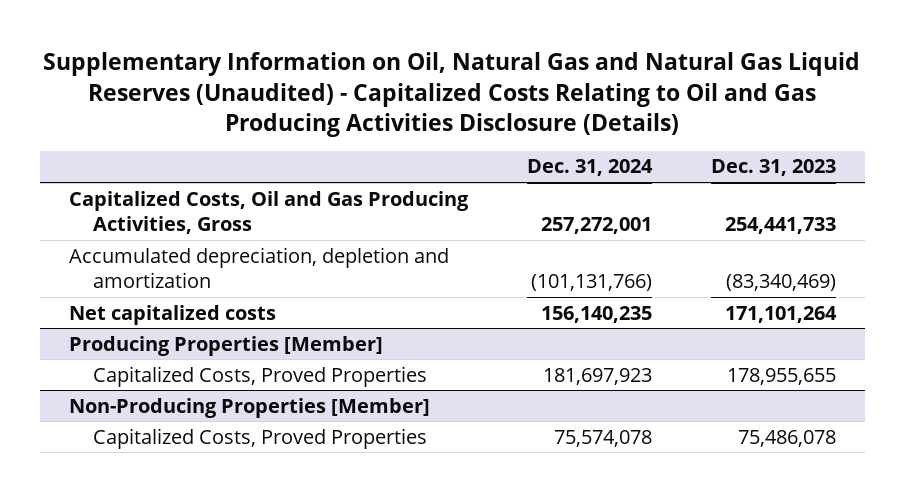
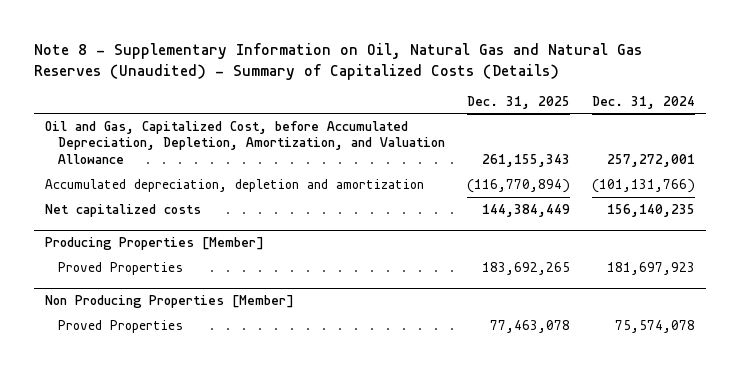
[43,52,861,138] Supplementary Information on Oil, Natural Gas and Natural Gas Liquid Reserves (Unaudited) - Capitalized Costs Relating to Oil and Gas Producing Activities Disclosure (Details) -> [33,42,642,80] Note 8 - Supplementary Information on Oil, Natural Gas and Natural Gas Reserves (Unaudited) - Summary of Capitalized Costs (Details)
[710,159,836,177] Dec. 31, 2023 -> none
none -> [466,95,570,109] Dec. 31, 2025
[69,190,470,234] Capitalized Costs, Oil and Gas Producing Activities, Gross -> [45,120,445,165] Oil and Gas, Capitalized Cost, before Accumulated Depreciation, Depletion, Amortization, and Valuation Allowance
[92,365,427,387] Capitalized Costs, Proved Properties -> [57,261,183,275] Proved Properties
[69,397,431,418] Non-Producing Properties [Member] -> [45,295,295,309] Non Producing Properties [Member]
[92,427,427,449] Capitalized Costs, Proved Properties -> [57,319,183,333] Proved Properties

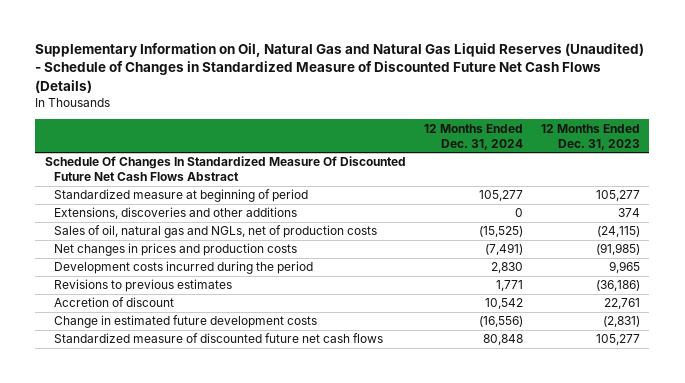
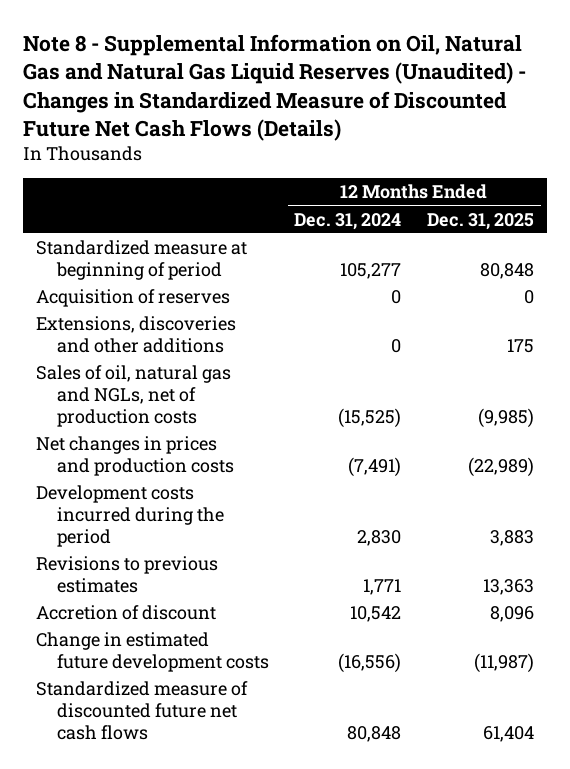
[35,42,645,94] Supplementary Information on Oil, Natural Gas and Natural Gas Liquid Reserves (Unaudited) - Schedule of Changes in Standardized Measure of Discounted Future Net Cash Flows (Details) -> [23,34,527,141] Note 8 - Supplemental Information on Oil, Natural Gas and Natural Gas Liquid Reserves (Unaudited) - Changes in Standardized Measure of Discounted Future Net Cash Flows (Details)
[541,123,641,150] 12 Months Ended Dec. 31, 2023 -> none
none -> [427,212,535,230] Dec. 31, 2025
[44,156,406,182] Schedule Of Changes In Standardized Measure Of Discounted Future Net Cash Flows Abstract -> none
none -> [36,289,231,308] Acquisition of reserves

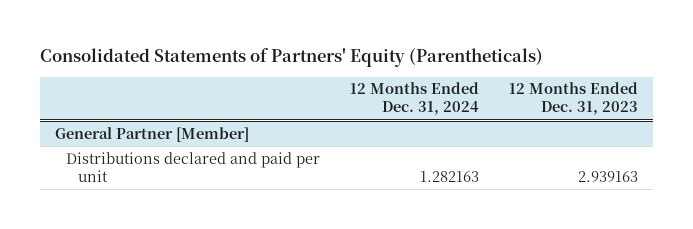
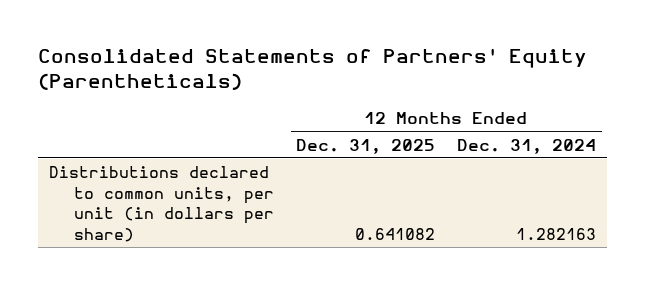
[508,82,638,116] 12 Months Ended Dec. 31, 2023 -> none
none -> [296,138,436,154] Dec. 31, 2025
[54,126,249,142] General Partner [Member] -> none
[66,151,321,182] Distributions declared and paid per unit -> [49,166,275,242] Distributions declared to common units, per unit (in dollars per share)

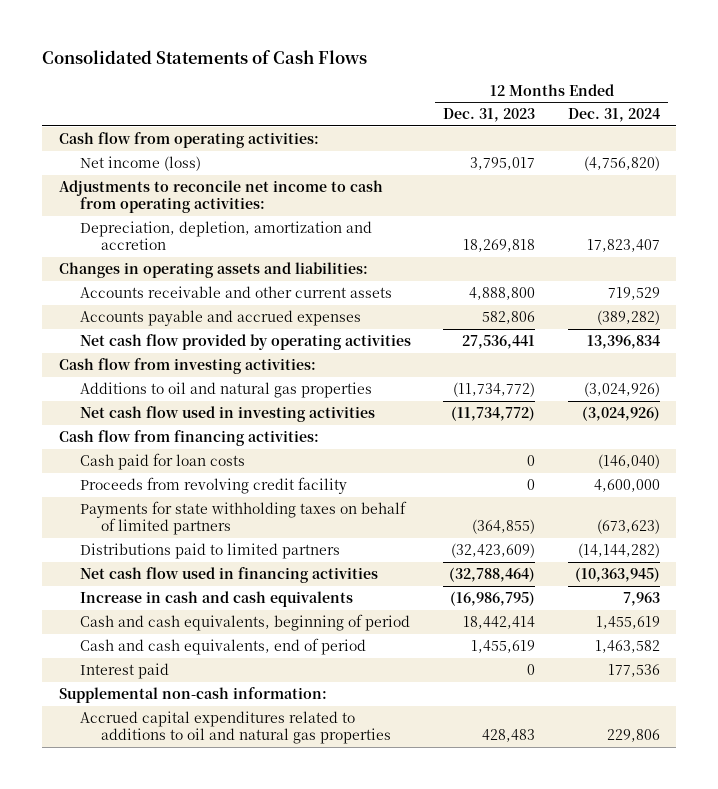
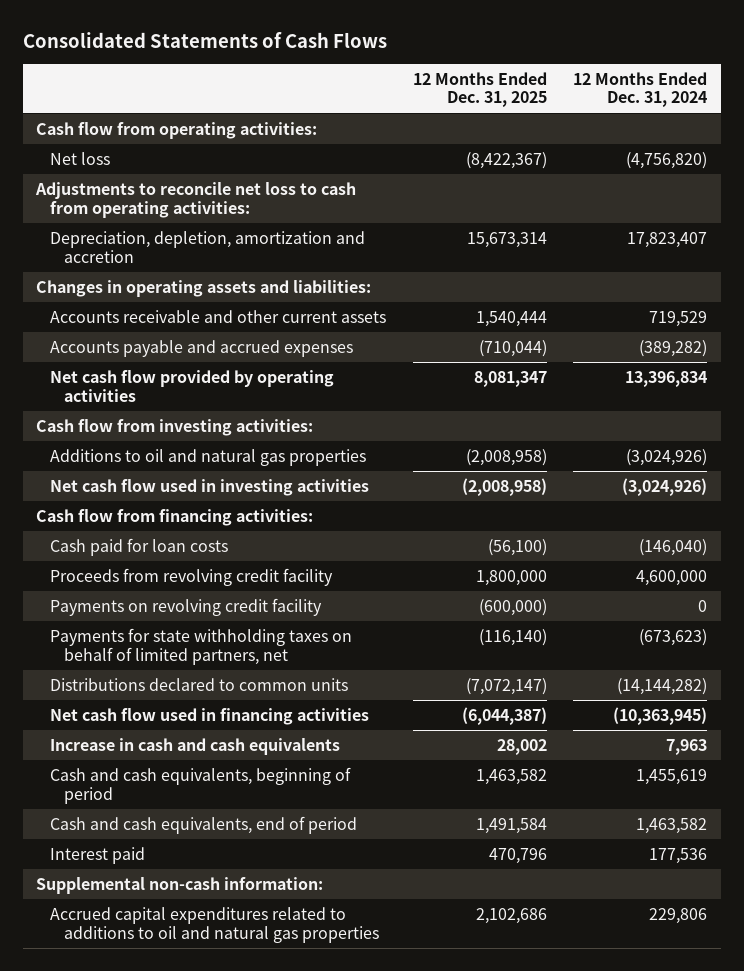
[443,108,536,123] Dec. 31, 2023 -> none
none -> [412,71,547,108] 12 Months Ended Dec. 31, 2025
[79,155,201,171] Net income (loss) -> [50,151,111,165] Net loss
[58,179,383,214] Adjustments to reconcile net income to cash from operating activities: -> [35,181,357,218] Adjustments to reconcile net loss to cash from operating activities:
none -> [50,597,323,616] Payments on revolving credit facility
[79,500,407,536] Payments for state withholding taxes on behalf of limited partners -> [50,627,353,665] Payments for state withholding taxes on behalf of limited partners, net
[79,542,340,559] Distributions paid to limited partners -> [50,677,349,691] Distributions declared to common units

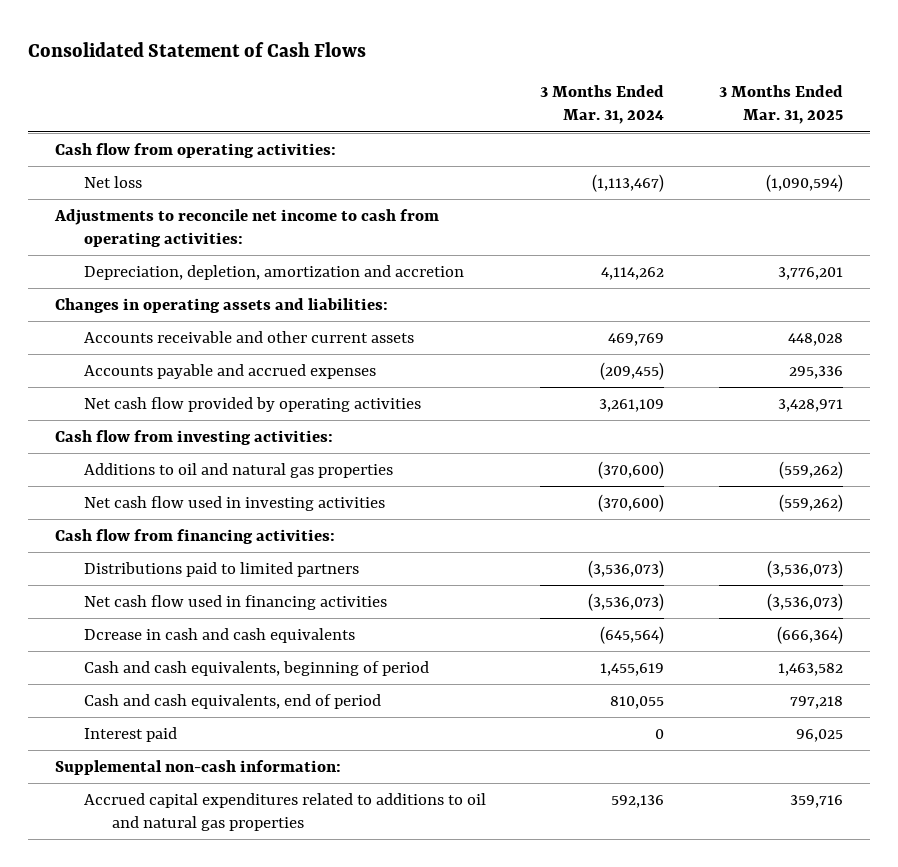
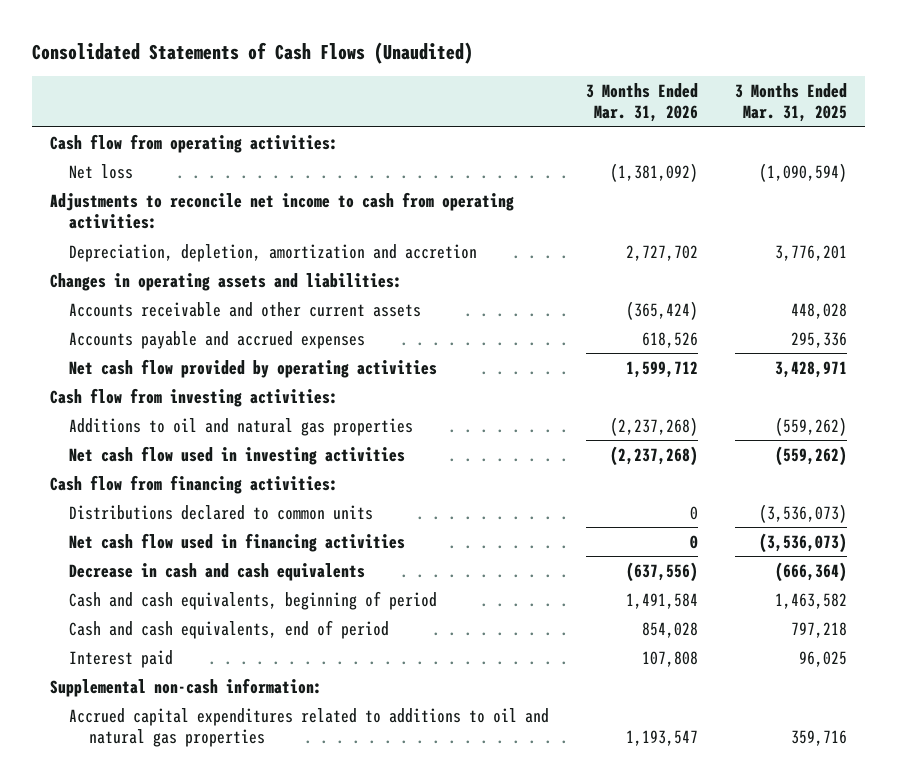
[28,41,367,57] Consolidated Statement of Cash Flows -> [31,41,473,64] Consolidated Statements of Cash Flows (Unaudited)
[540,85,665,125] 3 Months Ended Mar. 31, 2024 -> none
none -> [586,82,699,123] 3 Months Ended Mar. 31, 2026
[83,561,359,577] Distributions paid to limited partners -> [69,504,374,520] Distributions declared to common units
[83,627,355,643] Dcrease in cash and cash equivalents -> [69,562,366,581] Decrease in cash and cash equivalents

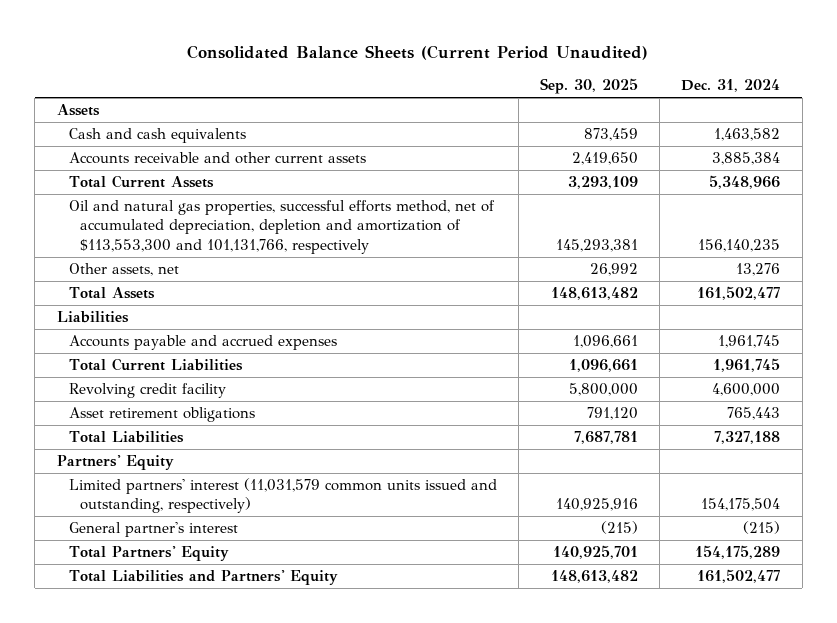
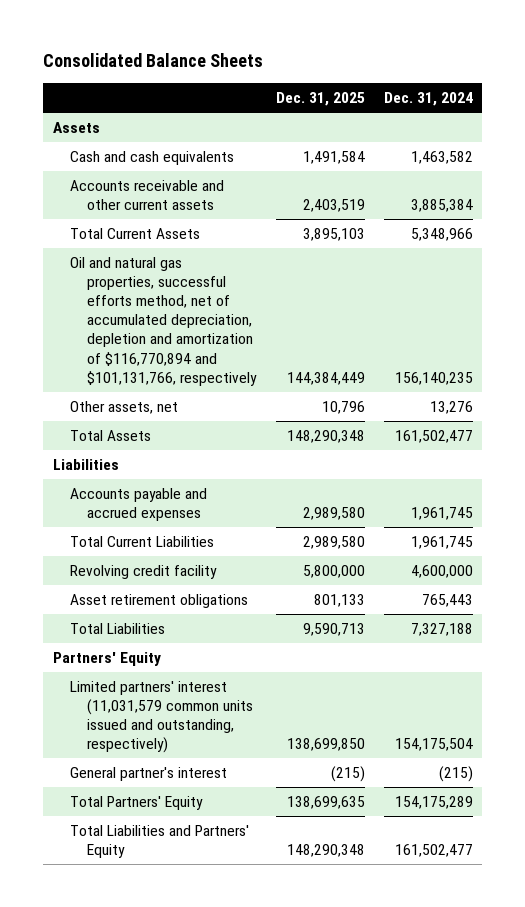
[187,45,649,61] Consolidated Balance Sheets (Current Period Unaudited) -> [42,53,263,68] Consolidated Balance Sheets
[539,78,638,95] Sep. 30, 2025 -> none
none -> [275,92,365,107] Dec. 31, 2025
[68,200,495,254] Oil and natural gas properties, successful efforts method, net of accumulated depreciation, depletion and amortization of $113,553,300 and 101,131,766, respectively -> [69,257,258,386] Oil and natural gas properties, successful efforts method, net of accumulated depreciation, depletion and amortization of $116,770,894 and $101,131,766, respectively

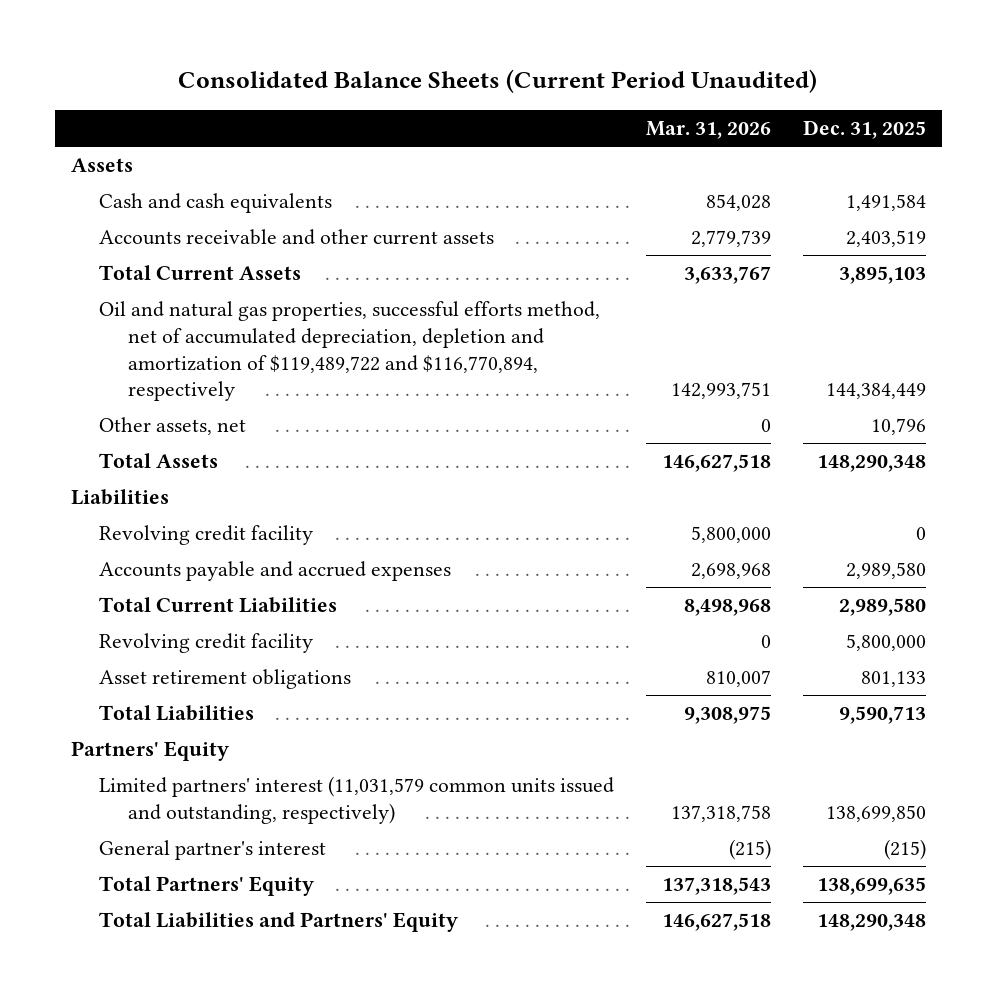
[42,53,263,68] Consolidated Balance Sheets -> [178,69,818,94] Consolidated Balance Sheets (Current Period Unaudited)
[383,92,473,107] Dec. 31, 2024 -> none
none -> [646,121,772,140] Mar. 31, 2026
[69,257,258,386] Oil and natural gas properties, successful efforts method, net of accumulated depreciation, depletion and amortization of $116,770,894 and $101,131,766, respectively -> [99,301,601,402] Oil and natural gas properties, successful efforts method, net of accumulated depreciation, depletion and amortization of $119,489,722 and $116,770,894, respectively
none -> [99,525,314,546] Revolving credit facility

